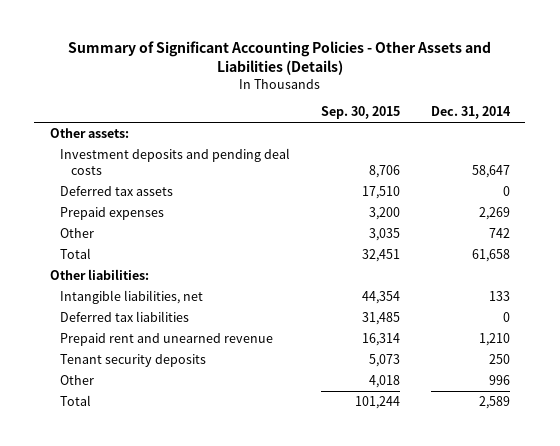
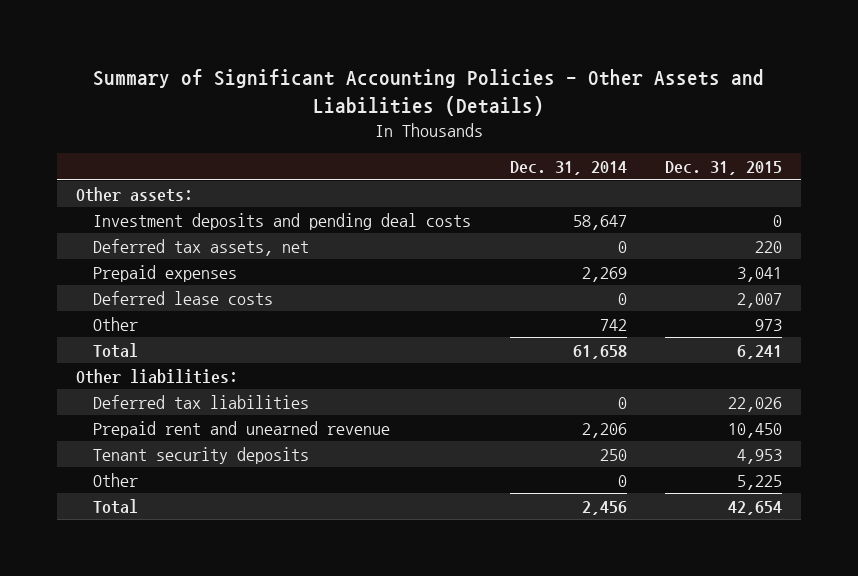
[321,106,401,120] Sep. 30, 2015 -> none
none -> [664,161,782,176] Dec. 31, 2015
[60,185,174,196] Deferred tax assets -> [93,238,310,256] Deferred tax assets, net
none -> [93,290,274,305] Deferred lease costs
[60,289,204,304] Intangible liabilities, net -> none
[479,332,511,346] 1,210 -> [581,422,627,438] 2,206
[489,374,511,385] 996 -> [617,474,627,487] 0
[479,395,511,409] 2,589 -> [581,500,627,515] 2,456

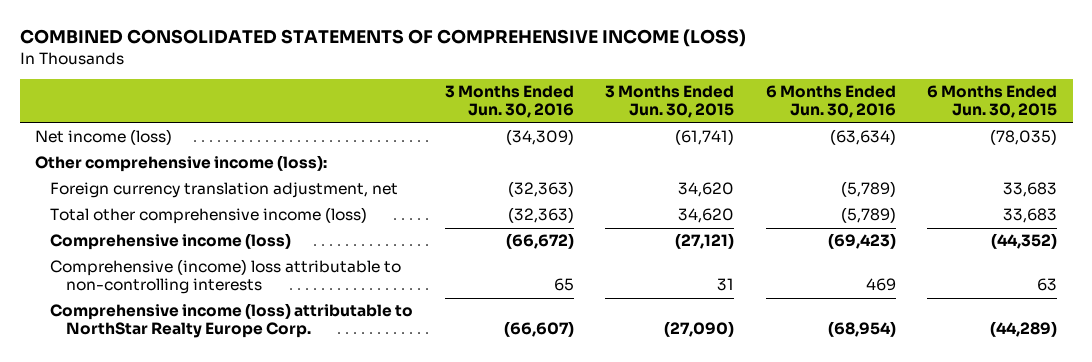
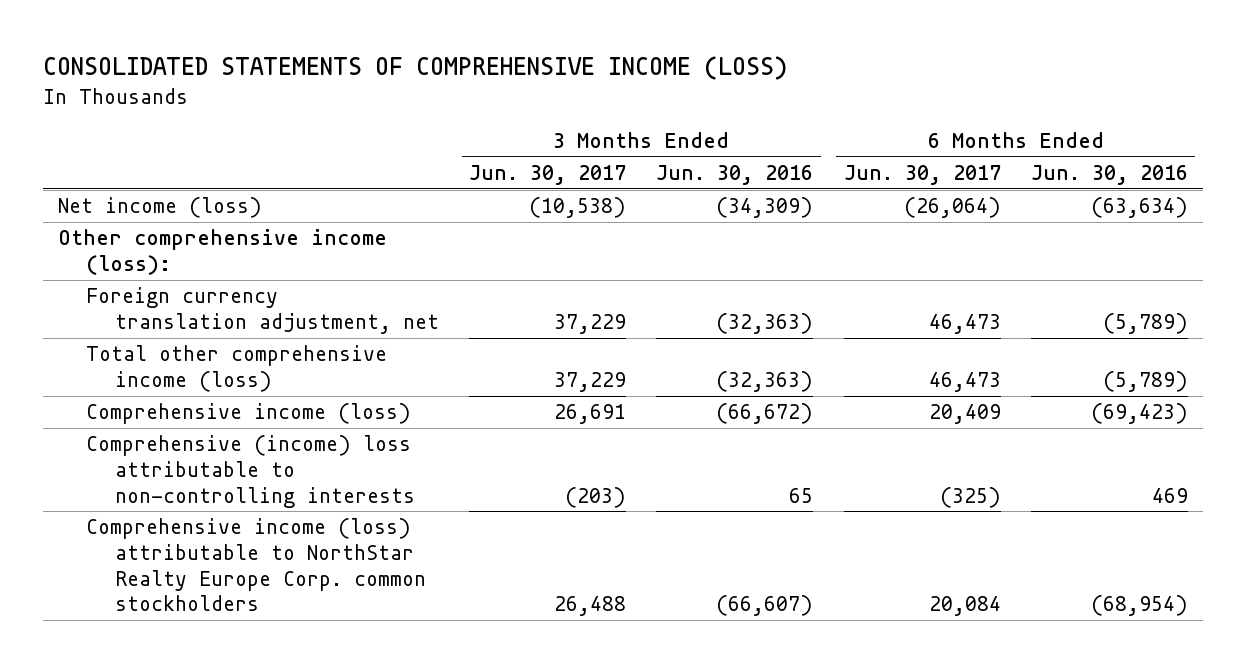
[19,29,746,48] COMBINED CONSOLIDATED STATEMENTS OF COMPREHENSIVE INCOME (LOSS) -> [42,56,787,81] CONSOLIDATED STATEMENTS OF COMPREHENSIVE INCOME (LOSS)
[605,85,735,119] 3 Months Ended Jun. 30, 2015 -> none
[927,85,1058,119] 6 Months Ended Jun. 30, 2015 -> none
none -> [469,165,627,186] Jun. 30, 2017
none -> [843,165,1001,186] Jun. 30, 2017
[50,303,414,339] Comprehensive income (loss) attributable to NorthStar Realty Europe Corp. -> [86,518,426,612] Comprehensive income (loss) attributable to NorthStar Realty Europe Corp. common stockholders

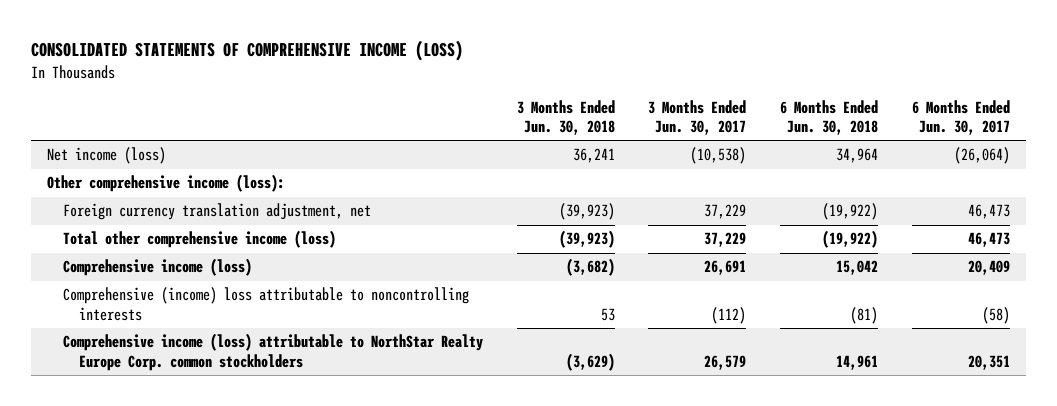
[656,165,814,186] Jun. 30, 2016 -> none
[1030,165,1188,186] Jun. 30, 2016 -> none
none -> [516,100,615,136] 3 Months Ended Jun. 30, 2018
none -> [779,100,878,136] 6 Months Ended Jun. 30, 2018
[86,435,415,508] Comprehensive (income) loss attributable to non-controlling interests -> [63,287,470,321] Comprehensive (income) loss attributable to noncontrolling interests
[565,486,627,508] (203) -> [711,306,747,324] (112)
[939,486,1001,508] (325) -> [981,306,1010,324] (58)
[554,596,627,617] 26,488 -> [704,354,747,370] 26,579
[928,596,1001,617] 20,084 -> [967,354,1010,370] 20,351

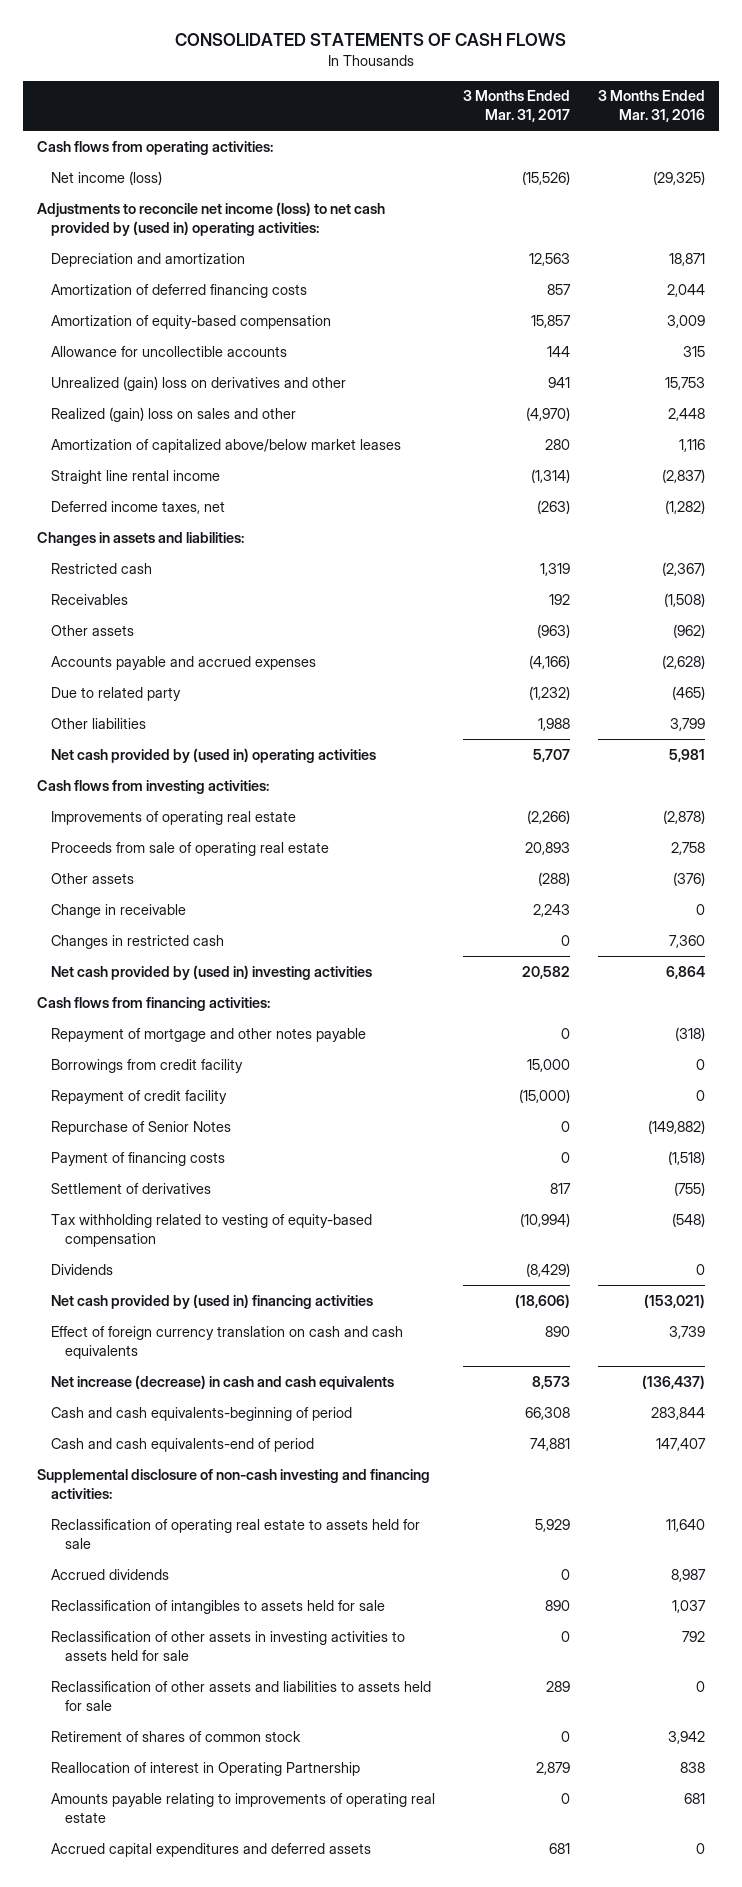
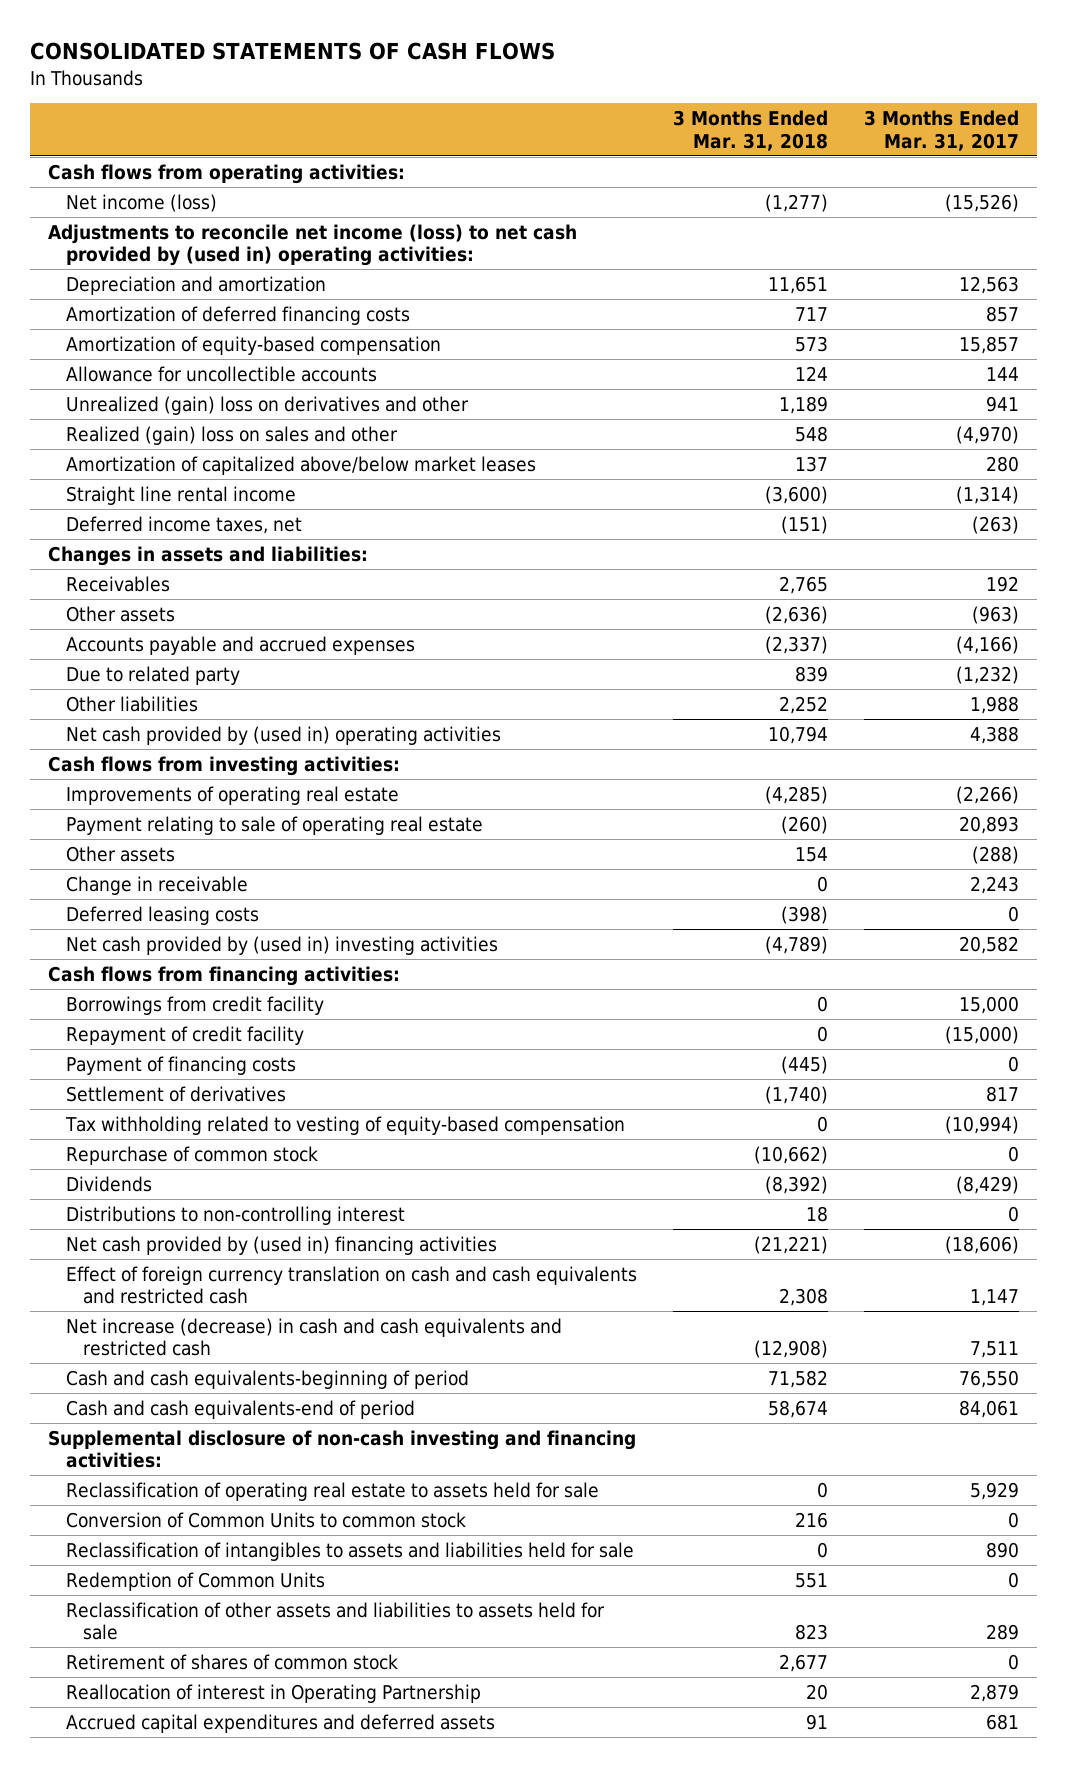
[597,90,705,123] 3 Months Ended Mar. 31, 2016 -> none
none -> [672,110,828,151] 3 Months Ended Mar. 31, 2018
[51,562,153,574] Restricted cash -> none
[532,748,570,762] 5,707 -> [970,725,1020,744] 4,388
[51,841,330,856] Proceeds from sale of operating real estate -> [65,815,483,835] Payment relating to sale of operating real estate
[51,934,225,949] Changes in restricted cash -> none
none -> [65,905,259,925] Deferred leasing costs
[51,1027,367,1042] Repayment of mortgage and other notes payable -> none
[51,1120,232,1135] Repurchase of Senior Notes -> none
none -> [65,1145,318,1165] Repurchase of common stock
none -> [65,1205,405,1225] Distributions to non-controlling interest
[51,1325,404,1359] Effect of foreign currency translation on cash and cash equivalents -> [65,1265,637,1305] Effect of foreign currency translation on cash and cash equivalents and restricted cash
[544,1325,570,1337] 890 -> [970,1289,1020,1307] 1,147
[51,1374,395,1390] Net increase (decrease) in cash and cash equivalents -> [65,1317,562,1357] Net increase (decrease) in cash and cash equivalents and restricted cash
[531,1375,570,1389] 8,573 -> [970,1341,1020,1359] 7,511
[524,1406,570,1420] 66,308 -> [959,1369,1020,1388] 76,550
[529,1437,570,1451] 74,881 -> [959,1399,1020,1418] 84,061
[51,1568,170,1580] Accrued dividends -> none
[51,1630,406,1661] Reclassification of other assets in investing activities to assets held for sale -> none
none -> [65,1511,466,1528] Conversion of Common Units to common stock
[51,1599,386,1614] Reclassification of intangibles to assets held for sale -> [65,1541,634,1561] Reclassification of intangibles to assets and liabilities held for sale
none -> [65,1571,325,1591] Redemption of Common Units
[51,1792,436,1823] Amounts payable relating to improvements of operating real estate -> none

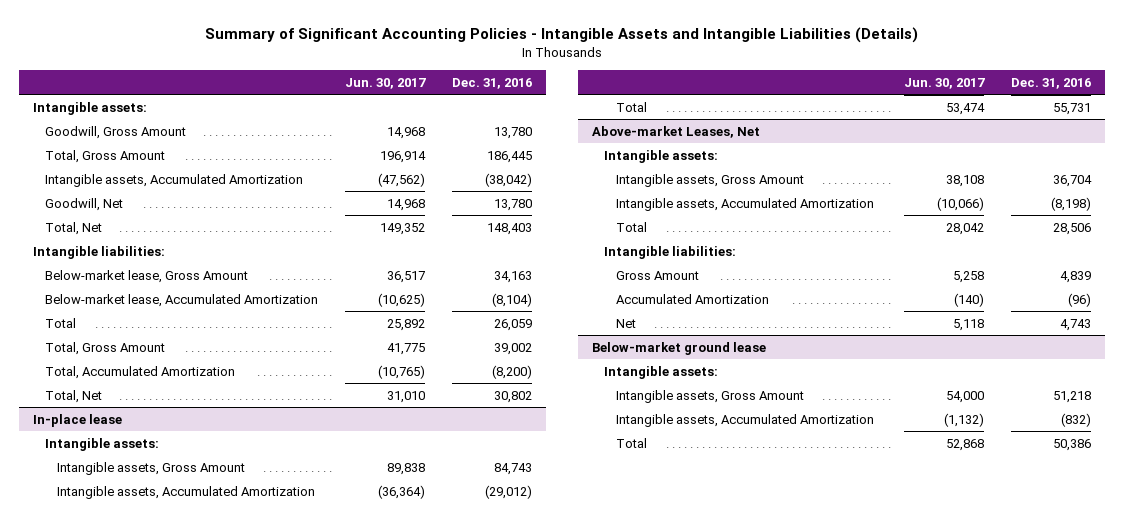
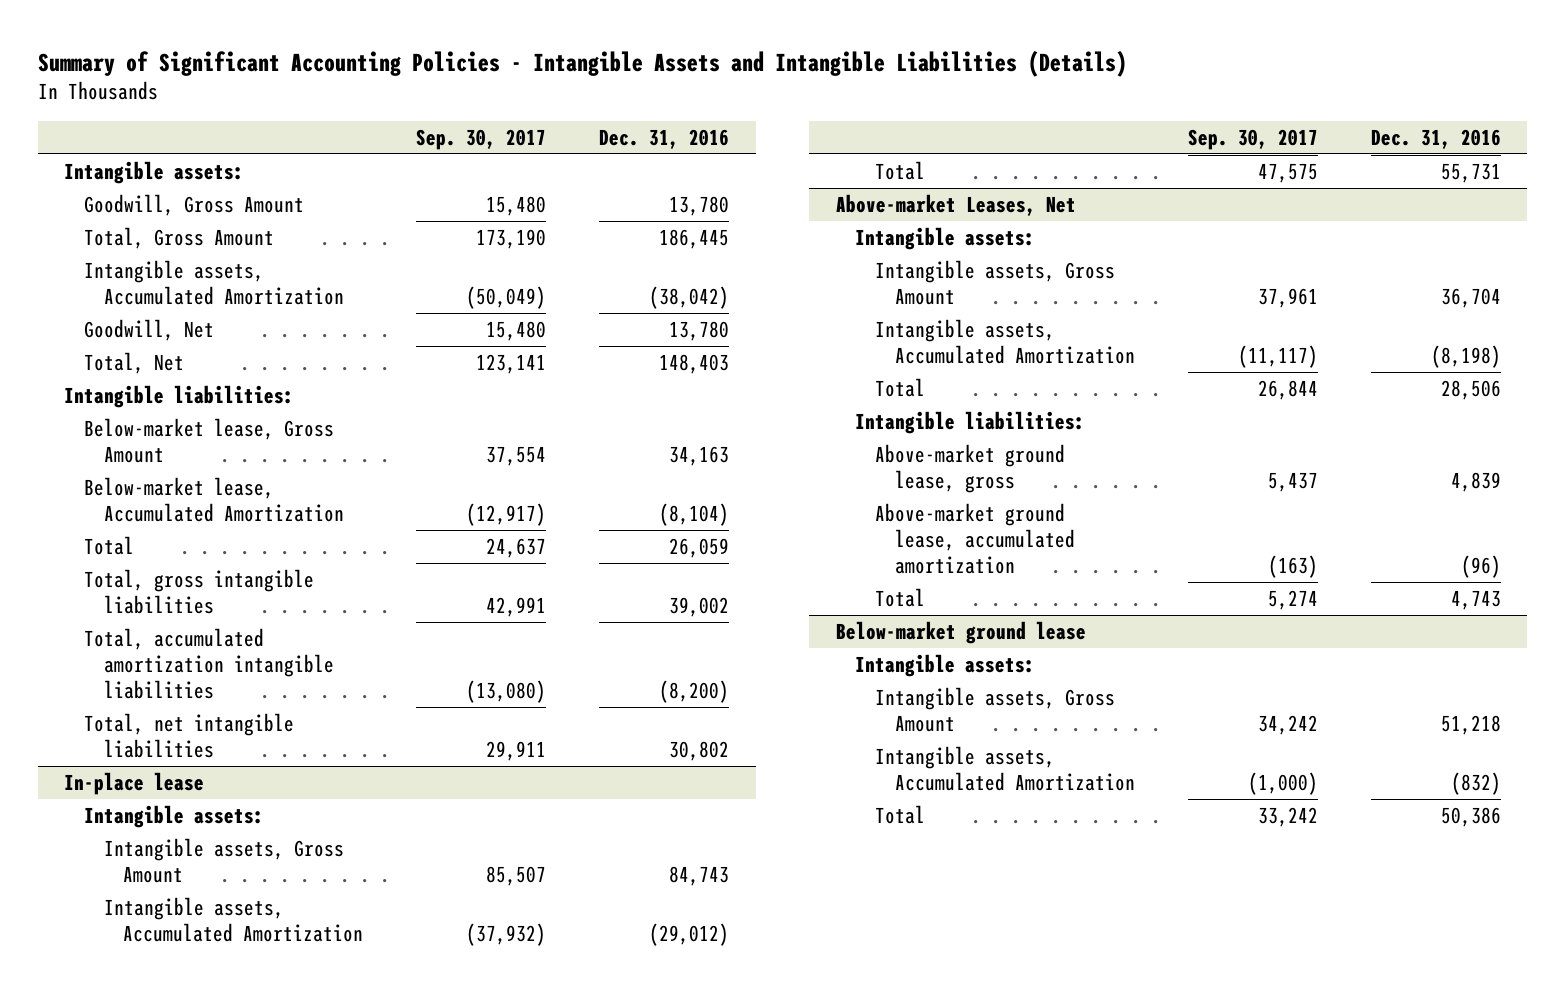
[345,77,427,89] Jun. 30, 2017 -> none
none -> [416,128,547,150] Sep. 30, 2017
[45,341,166,355] Total, Gross Amount -> [83,568,314,614] Total, gross intangible liabilities
[45,365,236,379] Total, Accumulated Amortization -> [83,627,334,699] Total, accumulated amortization intangible liabilities
[45,389,103,403] Total, Net -> [83,712,294,758] Total, net intangible liabilities
[616,270,700,280] Gross Amount -> [874,443,1065,493] Above-market ground lease, gross
[616,293,770,304] Accumulated Amortization -> [874,502,1075,574] Above-market ground lease, accumulated amortization
[616,318,637,328] Net -> [874,587,925,607] Total

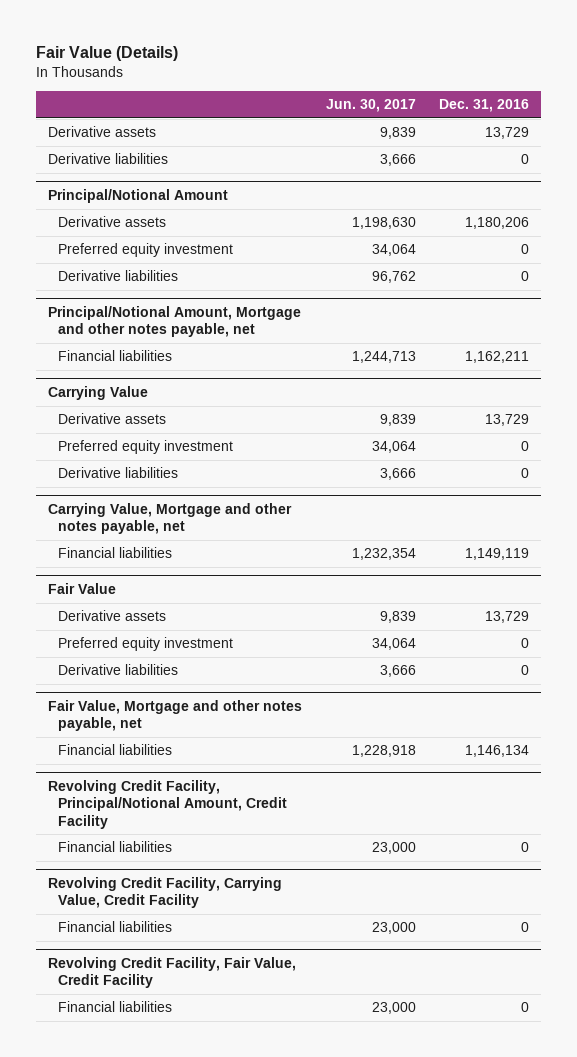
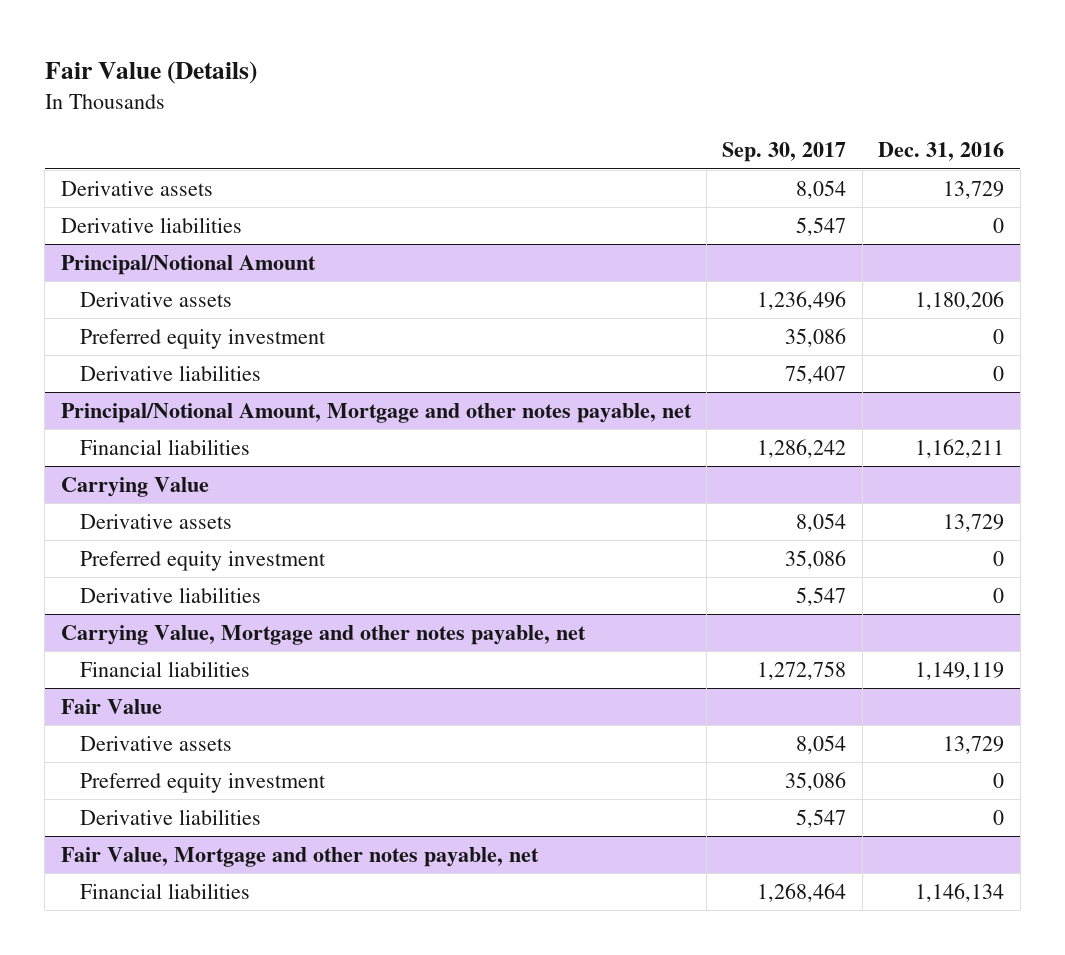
[325,99,416,113] Jun. 30, 2017 -> none
none -> [722,142,847,163] Sep. 30, 2017
[48,779,288,829] Revolving Credit Facility, Principal/Notional Amount, Credit Facility -> none
[58,841,173,853] Financial liabilities -> none
[48,876,283,909] Revolving Credit Facility, Carrying Value, Credit Facility -> none
[58,921,173,933] Financial liabilities -> none
[48,956,297,989] Revolving Credit Facility, Fair Value, Credit Facility -> none
[58,1001,173,1013] Financial liabilities -> none

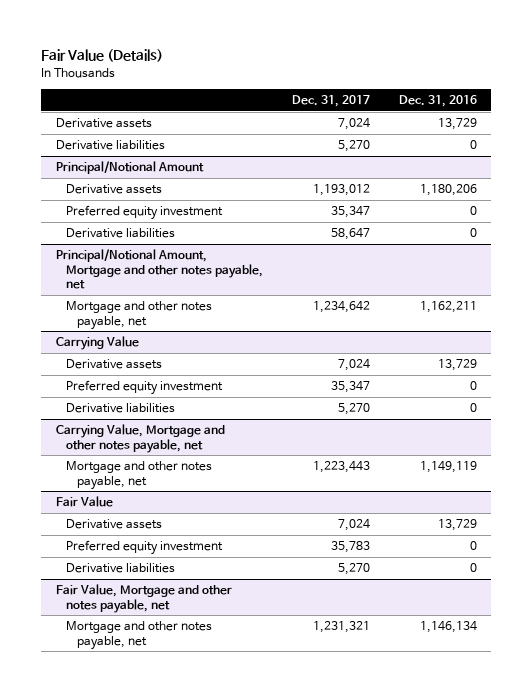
[722,142,847,163] Sep. 30, 2017 -> none
none -> [291,95,370,108] Dec. 31, 2017
[80,439,251,456] Financial liabilities -> [66,301,213,330] Mortgage and other notes payable, net
[80,661,251,678] Financial liabilities -> [66,461,213,490] Mortgage and other notes payable, net
[80,883,251,900] Financial liabilities -> [66,621,213,650] Mortgage and other notes payable, net

